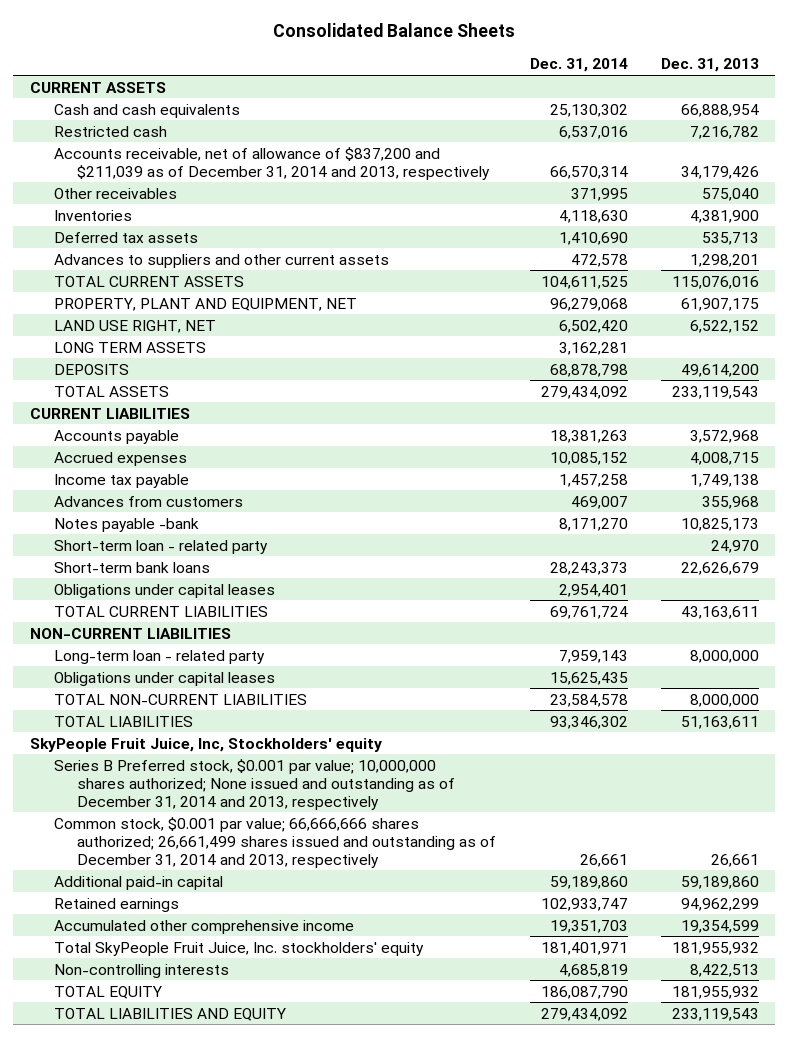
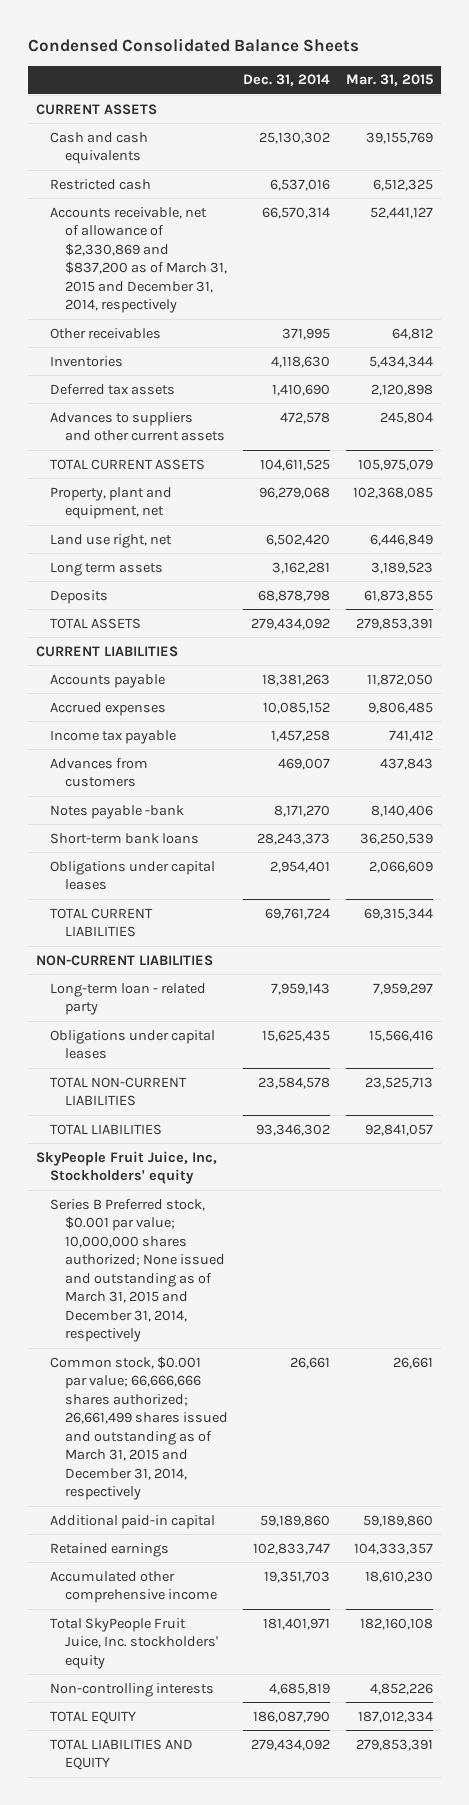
[273,23,516,38] Consolidated Balance Sheets -> [28,37,360,52] Condensed Consolidated Balance Sheets
[660,58,759,73] Dec. 31, 2013 -> none
none -> [345,74,433,87] Mar. 31, 2015
[53,146,491,180] Accounts receivable, net of allowance of $837,200 and $211,039 as of December 31, 2014 and 2013, respectively -> [50,206,227,314] Accounts receivable, net of allowance of $2,330,869 and $837,200 as of March 31, 2015 and December 31, 2014, respectively
[53,297,357,311] PROPERTY, PLANT AND EQUIPMENT, NET -> [50,486,173,520] Property, plant and equipment, net
[53,319,216,333] LAND USE RIGHT, NET -> [50,533,173,548] Land use right, net
[53,341,206,353] LONG TERM ASSETS -> [50,561,164,576] Long term assets
[53,363,129,375] DEPOSITS -> [50,589,109,604] Deposits
[53,539,268,554] Short-term loan - related party -> none
[53,758,456,810] Series B Preferred stock, $0.001 par value; 10,000,000 shares authorized; None issued and outstanding as of December 31, 2014 and 2013, respectively -> [50,1198,225,1343] Series B Preferred stock, $0.001 par value; 10,000,000 shares authorized; None issued and outstanding as of March 31, 2015 and December 31, 2014, respectively
[53,816,497,868] Common stock, $0.001 par value; 66,666,666 shares authorized; 26,661,499 shares issued and outstanding as of December 31, 2014 and 2013, respectively -> [50,1355,228,1501] Common stock, $0.001 par value; 66,666,666 shares authorized; 26,661,499 shares issued and outstanding as of March 31, 2015 and December 31, 2014, respectively
[540,897,628,911] 102,933,747 -> [253,1542,331,1555] 102,833,747

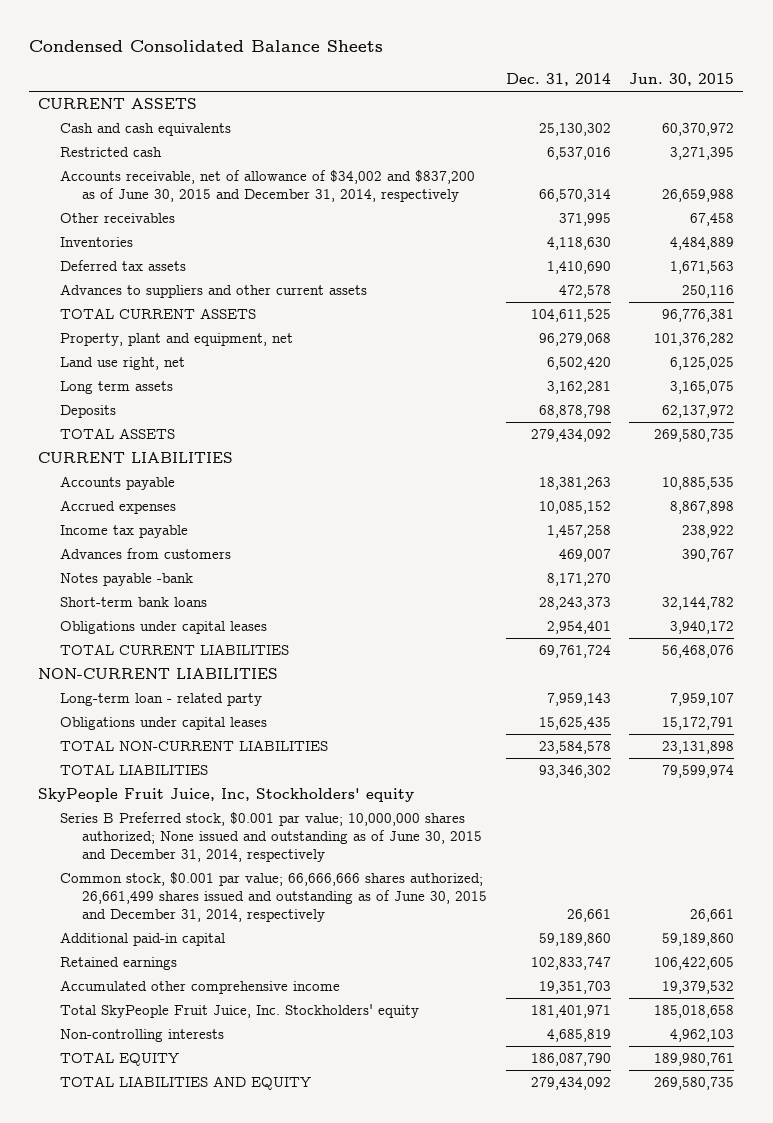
[345,74,433,87] Mar. 31, 2015 -> none
none -> [629,73,735,87] Jun. 30, 2015
[50,206,227,314] Accounts receivable, net of allowance of $2,330,869 and $837,200 as of March 31, 2015 and December 31, 2014, respectively -> [60,170,476,202] Accounts receivable, net of allowance of $34,002 and $837,200 as of June 30, 2015 and December 31, 2014, respectively
[50,1198,225,1343] Series B Preferred stock, $0.001 par value; 10,000,000 shares authorized; None issued and outstanding as of March 31, 2015 and December 31, 2014, respectively -> [60,812,483,862] Series B Preferred stock, $0.001 par value; 10,000,000 shares authorized; None issued and outstanding as of June 30, 2015 and December 31, 2014, respectively
[50,1355,228,1501] Common stock, $0.001 par value; 66,666,666 shares authorized; 26,661,499 shares issued and outstanding as of March 31, 2015 and December 31, 2014, respectively -> [60,872,488,922] Common stock, $0.001 par value; 66,666,666 shares authorized; 26,661,499 shares issued and outstanding as of June 30, 2015 and December 31, 2014, respectively
[50,1617,218,1669] Total SkyPeople Fruit Juice, Inc. stockholders' equity -> [60,1004,420,1019] Total SkyPeople Fruit Juice, Inc. Stockholders' equity

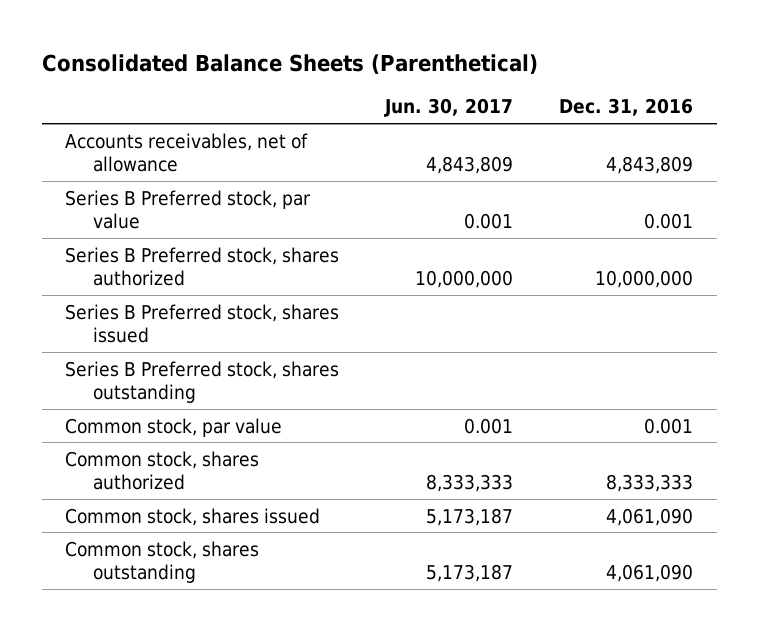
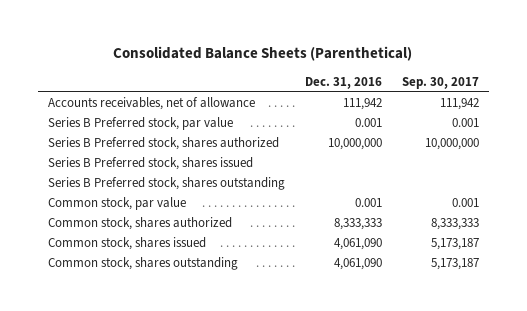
[384,98,514,118] Jun. 30, 2017 -> none
none -> [401,76,479,89] Sep. 30, 2017
[606,155,694,174] 4,843,809 -> [342,98,382,111] 111,942

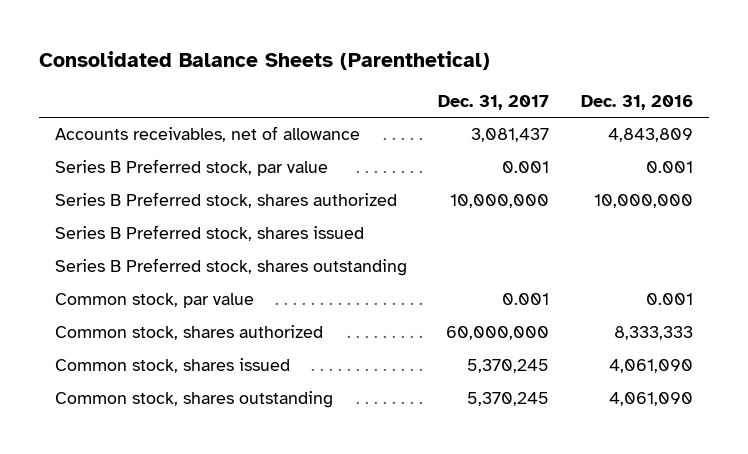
[401,76,479,89] Sep. 30, 2017 -> none
none -> [438,94,550,110] Dec. 31, 2017
[342,98,382,111] 111,942 -> [608,128,694,143] 4,843,809

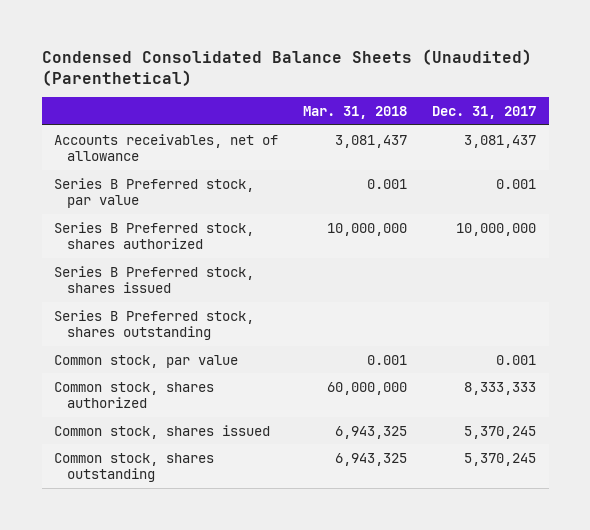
[38,50,490,70] Consolidated Balance Sheets (Parenthetical) -> [41,48,532,86] Condensed Consolidated Balance Sheets (Unaudited) (Parenthetical)
[581,94,694,110] Dec. 31, 2016 -> none
none -> [303,106,408,120] Mar. 31, 2018
[446,326,550,341] 60,000,000 -> [464,381,537,395] 8,333,333

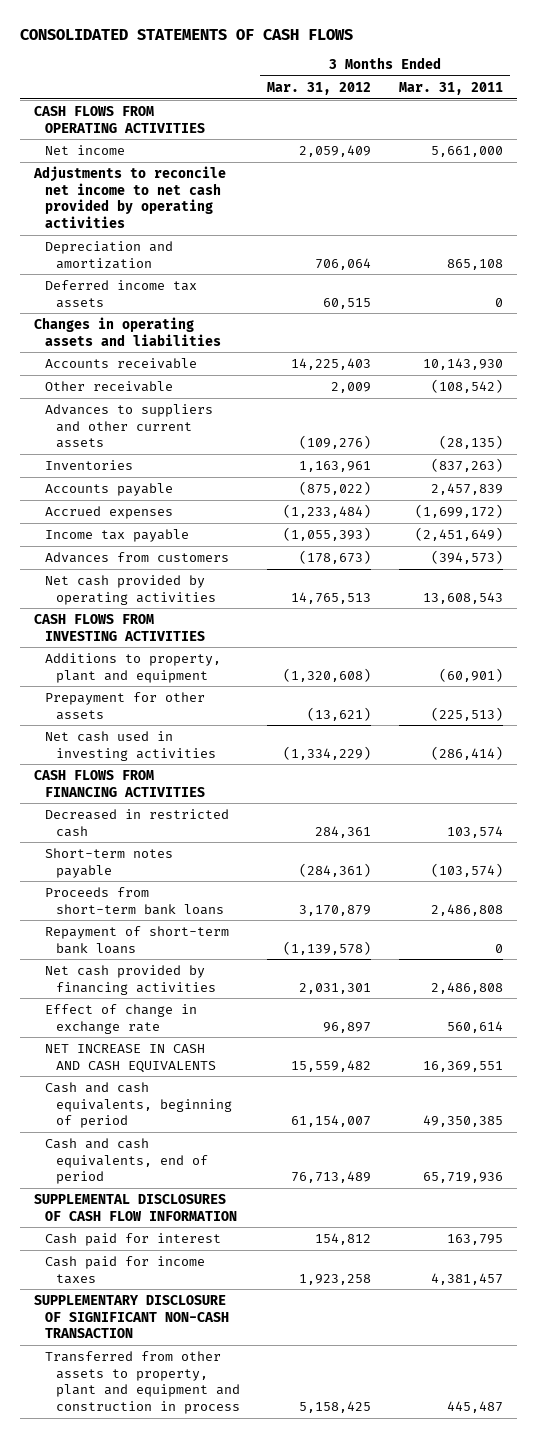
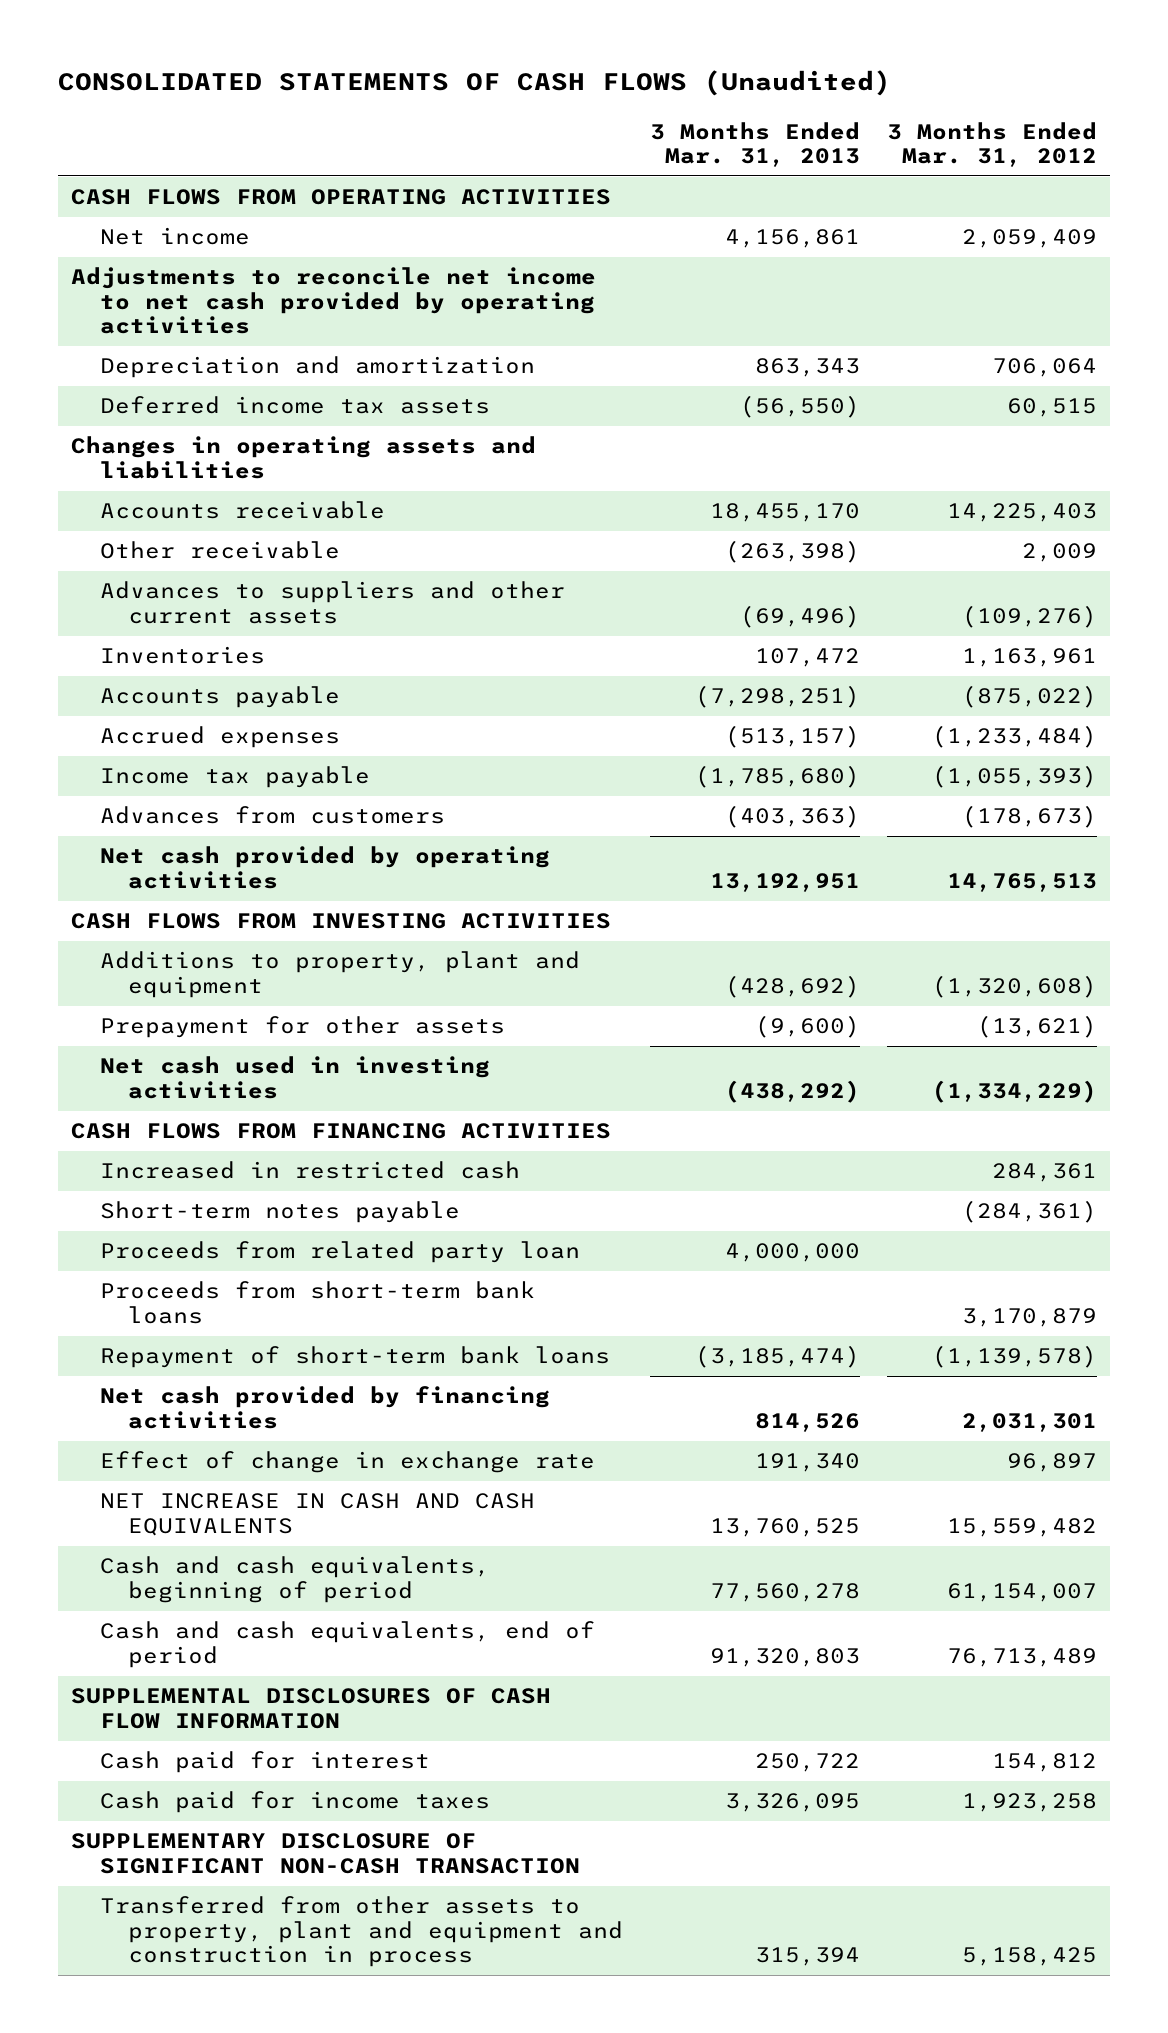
[20,29,354,41] CONSOLIDATED STATEMENTS OF CASH FLOWS -> [57,70,891,97] CONSOLIDATED STATEMENTS OF CASH FLOWS (Unaudited)
[398,81,503,95] Mar. 31, 2011 -> none
none -> [649,121,860,168] 3 Months Ended Mar. 31, 2013
[44,808,229,837] Decreased in restricted cash -> [99,1161,520,1180] Increased in restricted cash
none -> [99,1241,580,1264] Proceeds from related party loan

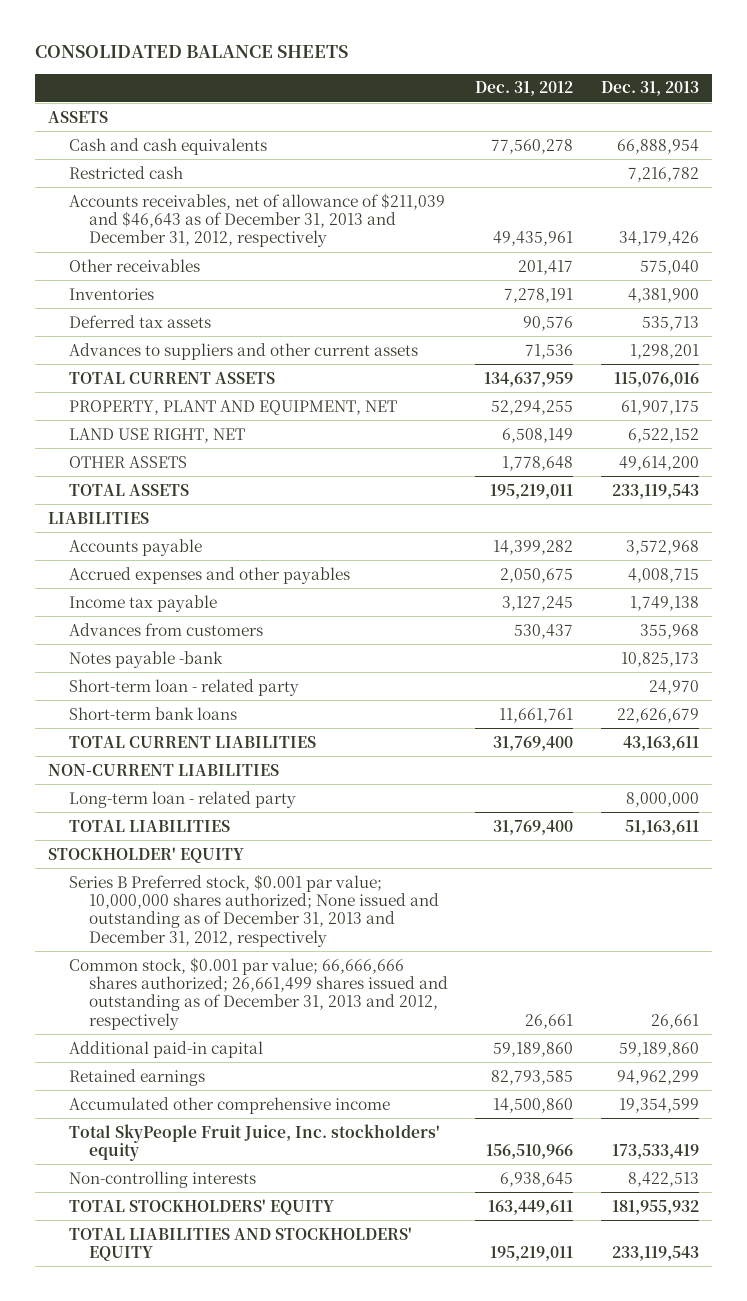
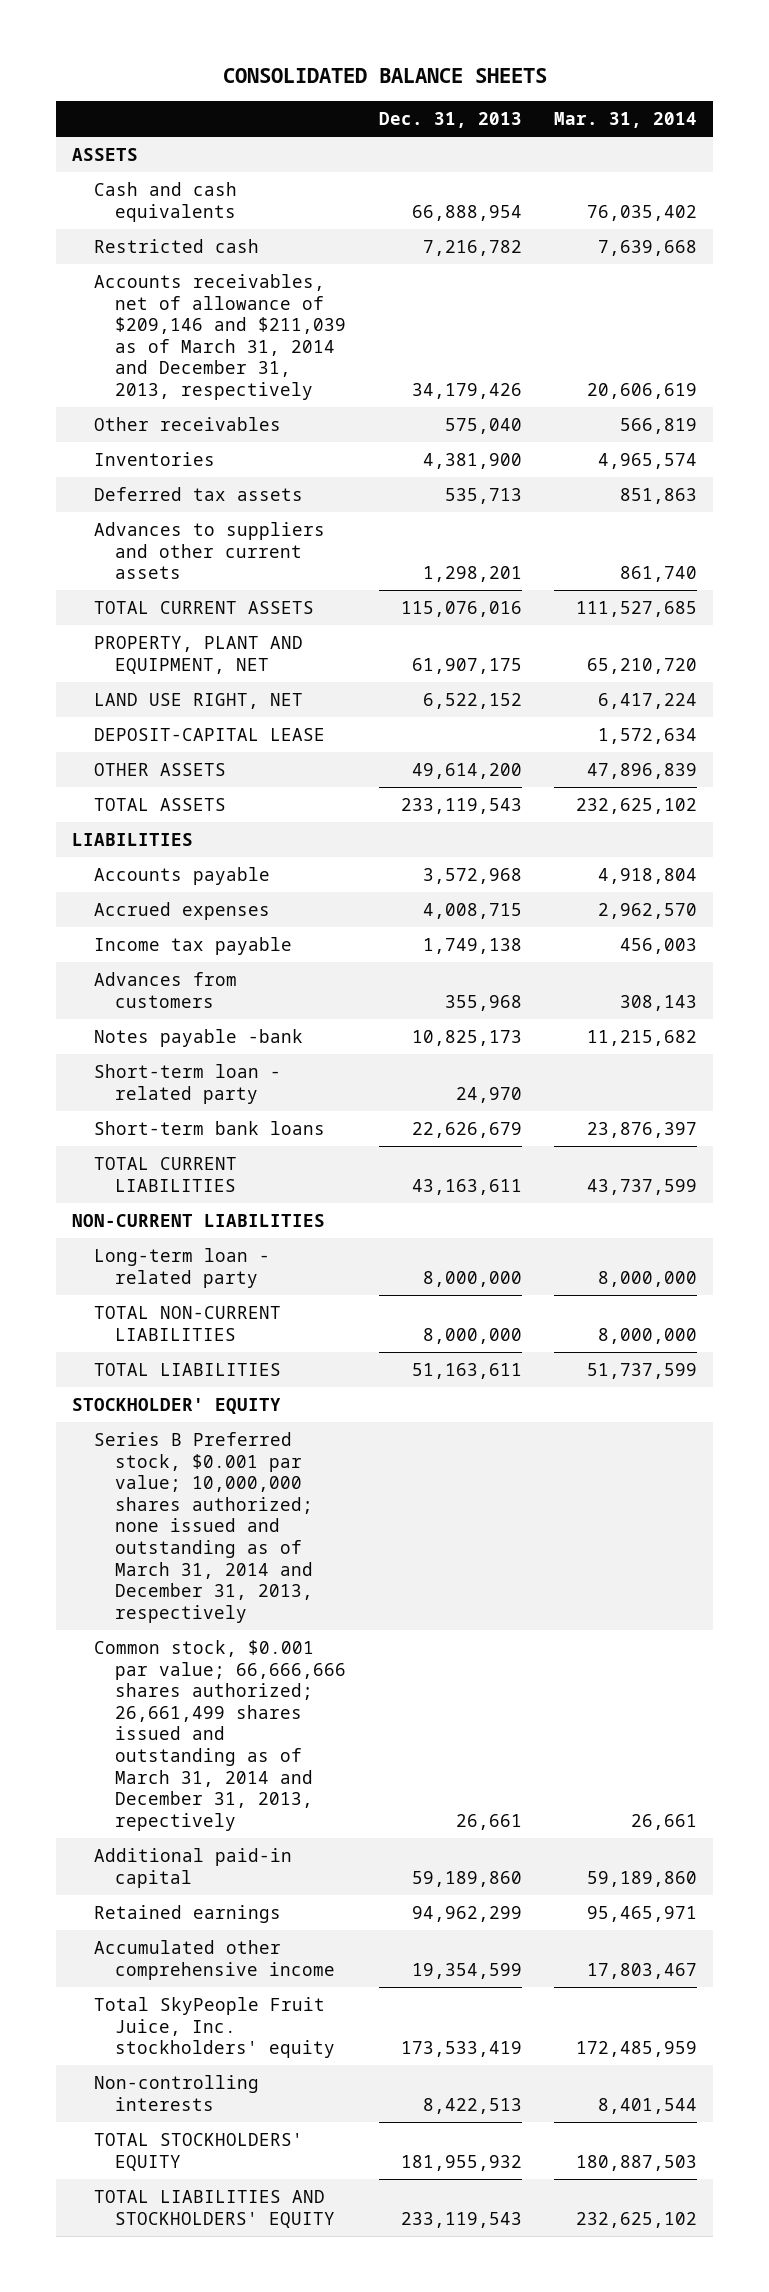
[475,81,574,97] Dec. 31, 2012 -> none
none -> [553,112,697,129] Mar. 31, 2014
[68,192,445,248] Accounts receivables, net of allowance of $211,039 and $46,643 as of December 31, 2013 and December 31, 2012, respectively -> [93,273,347,400] Accounts receivables, net of allowance of $209,146 and $211,039 as of March 31, 2014 and December 31, 2013, respectively
none -> [93,727,325,741] DEPOSIT-CAPITAL LEASE
[68,566,350,584] Accrued expenses and other payables -> [93,901,270,920] Accrued expenses
none -> [93,1305,281,1341] TOTAL NON-CURRENT LIABILITIES
[68,873,440,947] Series B Preferred stock, $0.001 par value; 10,000,000 shares authorized; None issued and outstanding as of December 31, 2013 and December 31, 2012, respectively -> [93,1431,314,1623] Series B Preferred stock, $0.001 par value; 10,000,000 shares authorized; none issued and outstanding as of March 31, 2014 and December 31, 2013, respectively
[68,956,449,1030] Common stock, $0.001 par value; 66,666,666 shares authorized; 26,661,499 shares issued and outstanding as of December 31, 2013 and 2012, respectively -> [93,1639,347,1831] Common stock, $0.001 par value; 66,666,666 shares authorized; 26,661,499 shares issued and outstanding as of March 31, 2014 and December 31, 2013, repectively

